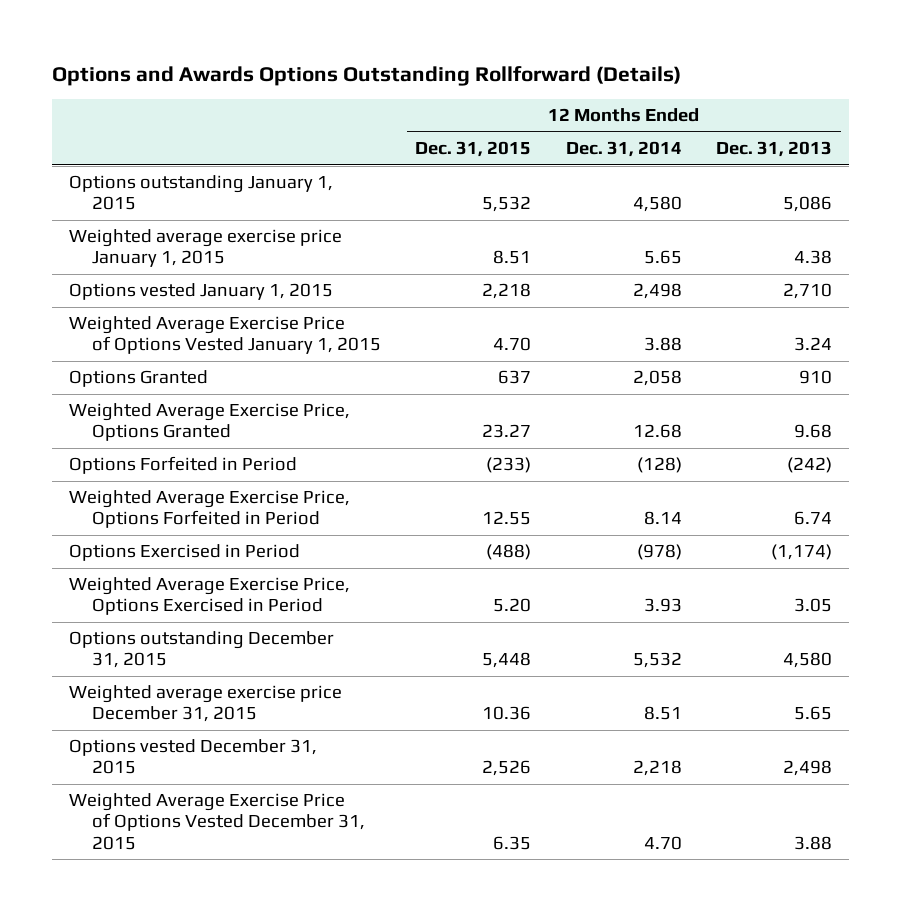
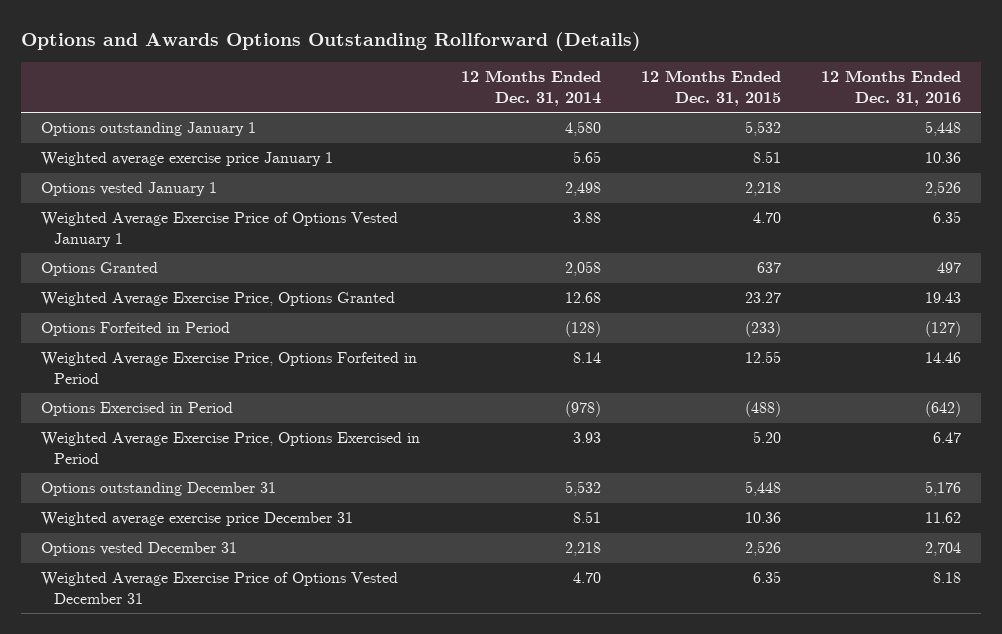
[716,141,833,158] Dec. 31, 2013 -> none
none -> [820,70,961,106] 12 Months Ended Dec. 31, 2016
[69,175,334,211] Options outstanding January 1, 2015 -> [41,122,257,137] Options outstanding January 1
[69,229,343,268] Weighted average exercise price January 1, 2015 -> [41,152,334,167] Weighted average exercise price January 1
[69,283,334,301] Options vested January 1, 2015 -> [41,182,218,197] Options vested January 1
[69,316,381,355] Weighted Average Exercise Price of Options Vested January 1, 2015 -> [41,212,399,247] Weighted Average Exercise Price of Options Vested January 1
[69,631,335,669] Options outstanding December 31, 2015 -> [41,482,277,497] Options outstanding December 31
[69,685,343,723] Weighted average exercise price December 31, 2015 -> [41,512,354,527] Weighted average exercise price December 31
[69,739,318,775] Options vested December 31, 2015 -> [41,542,238,557] Options vested December 31
[69,793,365,850] Weighted Average Exercise Price of Options Vested December 31, 2015 -> [41,572,399,604] Weighted Average Exercise Price of Options Vested December 31

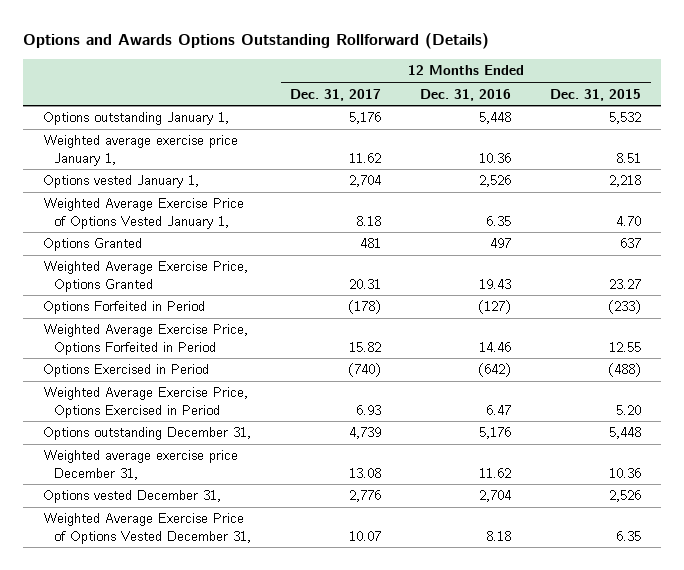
[460,70,601,106] 12 Months Ended Dec. 31, 2014 -> none
none -> [290,88,382,101] Dec. 31, 2017
[41,122,257,137] Options outstanding January 1 -> [42,112,229,126] Options outstanding January 1,
[41,152,334,167] Weighted average exercise price January 1 -> [42,135,238,166] Weighted average exercise price January 1,
[41,182,218,197] Options vested January 1 -> [42,175,199,189] Options vested January 1,
[41,212,399,247] Weighted Average Exercise Price of Options Vested January 1 -> [42,198,244,229] Weighted Average Exercise Price of Options Vested January 1,
[41,482,277,497] Options outstanding December 31 -> [42,427,251,441] Options outstanding December 31,
[41,512,354,527] Weighted average exercise price December 31 -> [42,450,238,480] Weighted average exercise price December 31,
[41,542,238,557] Options vested December 31 -> [42,490,221,504] Options vested December 31,
[41,572,399,604] Weighted Average Exercise Price of Options Vested December 31 -> [42,513,252,544] Weighted Average Exercise Price of Options Vested December 31,

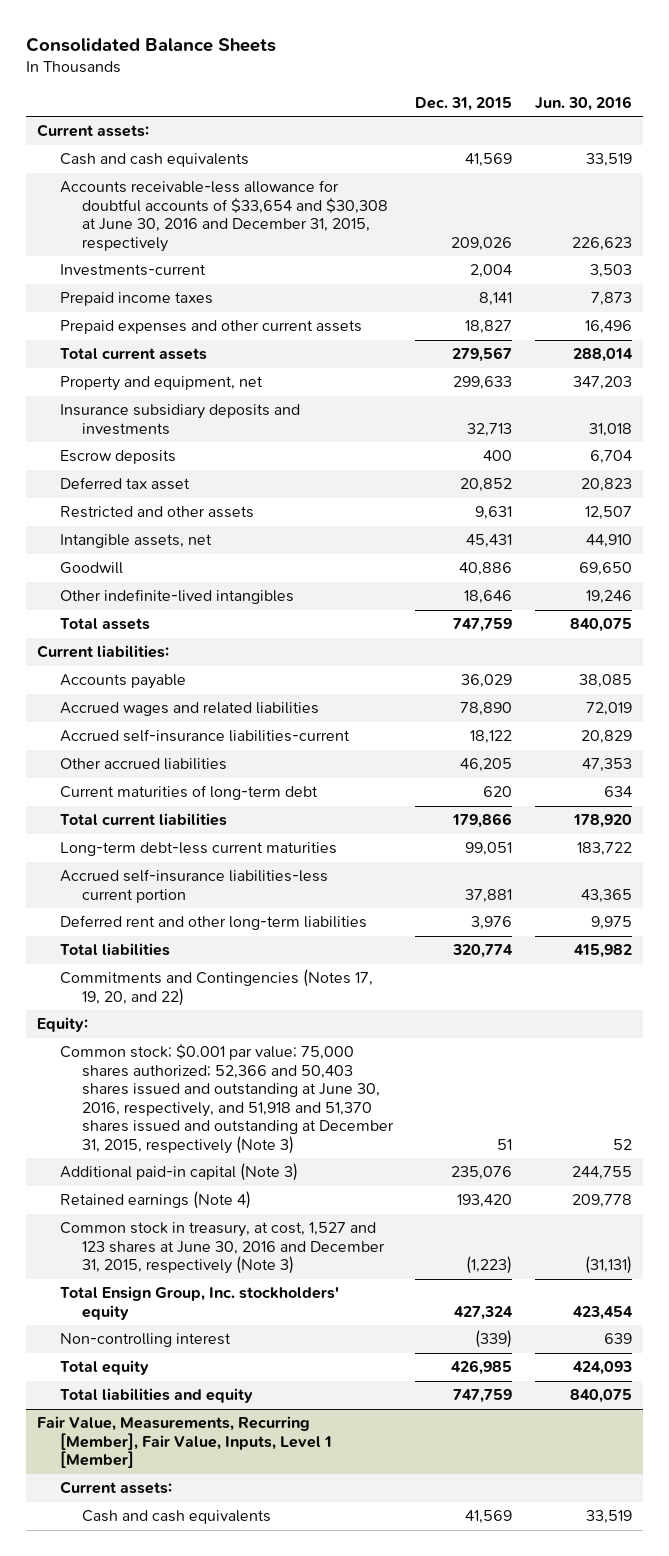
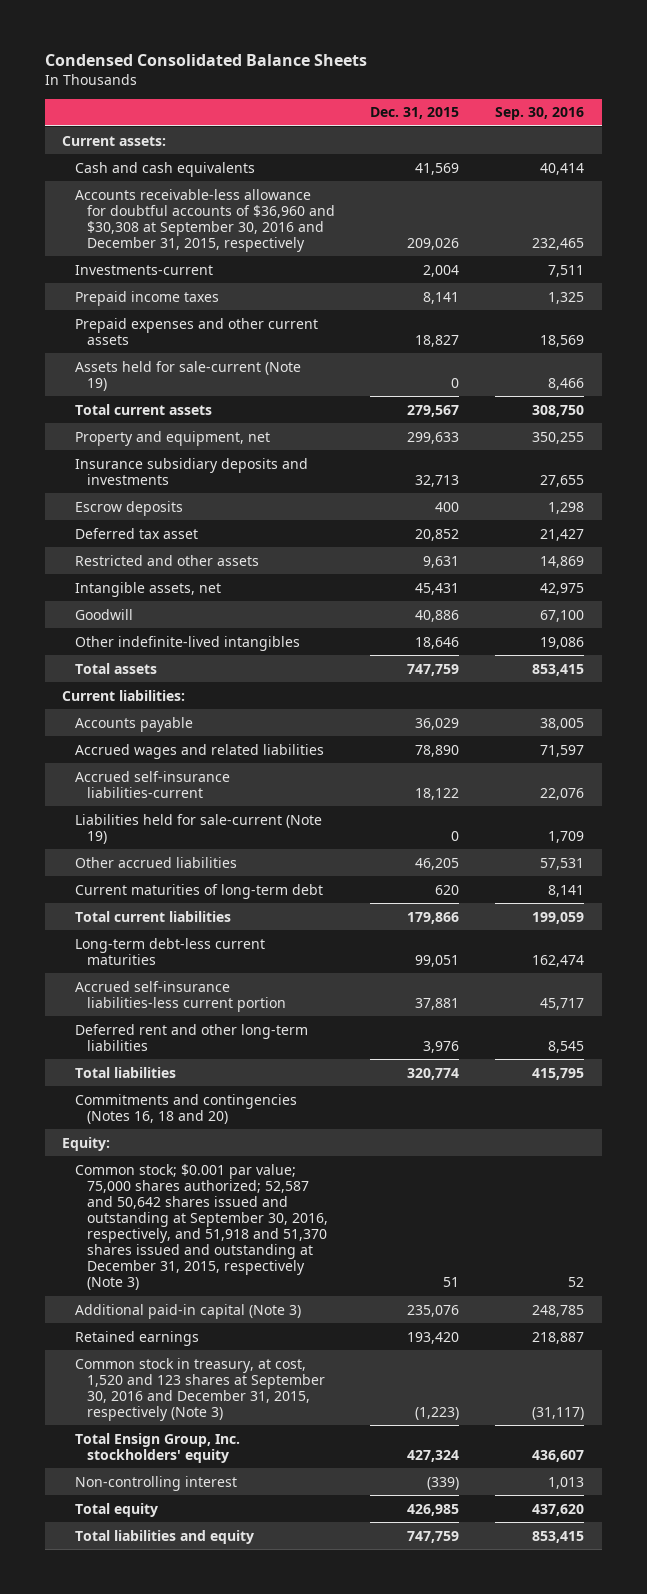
[26,36,277,52] Consolidated Balance Sheets -> [44,54,367,67] Condensed Consolidated Balance Sheets
[534,95,632,111] Jun. 30, 2016 -> none
none -> [495,107,585,121] Sep. 30, 2016
[59,180,388,252] Accounts receivable-less allowance for doubtful accounts of $33,654 and $30,308 at June 30, 2016 and December 31, 2015, respectively -> [74,188,335,252] Accounts receivable-less allowance for doubtful accounts of $36,960 and $30,308 at September 30, 2016 and December 31, 2015, respectively
none -> [74,360,301,391] Assets held for sale-current (Note 19)
none -> [74,813,322,844] Liabilities held for sale-current (Note 19)
[59,969,373,1006] Commitments and Contingencies (Notes 17, 19, 20, and 22) -> [74,1093,297,1124] Commitments and contingencies (Notes 16, 18 and 20)
[59,1044,394,1154] Common stock; $0.001 par value; 75,000 shares authorized; 52,366 and 50,403 shares issued and outstanding at June 30, 2016, respectively, and 51,918 and 51,370 shares issued and outstanding at December 31, 2015, respectively (Note 3) -> [74,1163,328,1291] Common stock; $0.001 par value; 75,000 shares authorized; 52,587 and 50,642 shares issued and outstanding at September 30, 2016, respectively, and 51,918 and 51,370 shares issued and outstanding at December 31, 2015, respectively (Note 3)
[59,1191,251,1210] Retained earnings (Note 4) -> [74,1330,199,1346] Retained earnings
[59,1222,385,1275] Common stock in treasury, at cost, 1,527 and 123 shares at June 30, 2016 and December 31, 2015, respectively (Note 3) -> [74,1357,325,1421] Common stock in treasury, at cost, 1,520 and 123 shares at September 30, 2016 and December 31, 2015, respectively (Note 3)
[37,1416,332,1469] Fair Value, Measurements, Recurring [Member], Fair Value, Inputs, Level 1 [Member] -> none
[59,1481,172,1495] Current assets: -> none
[81,1510,271,1525] Cash and cash equivalents -> none

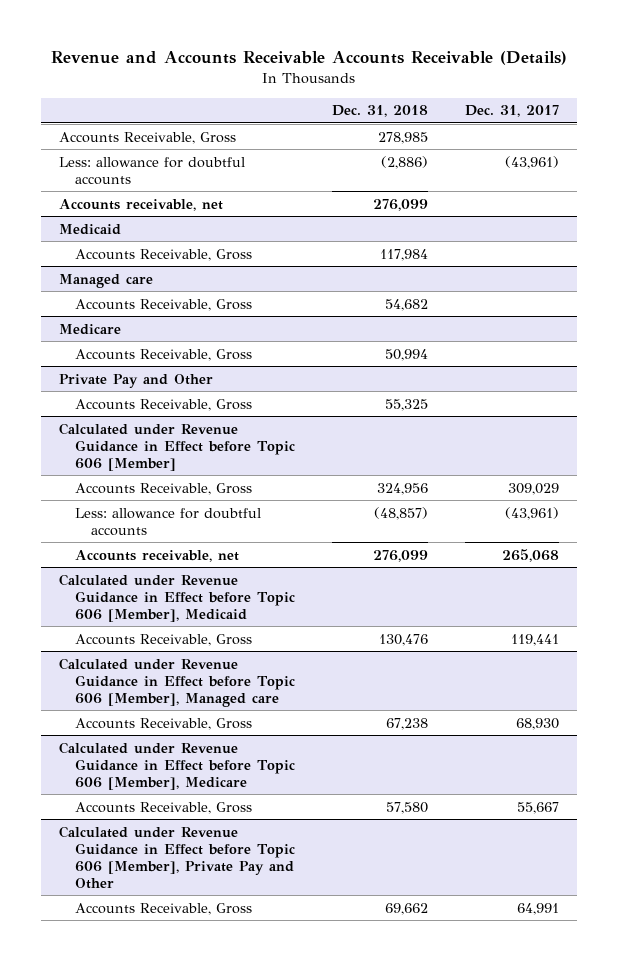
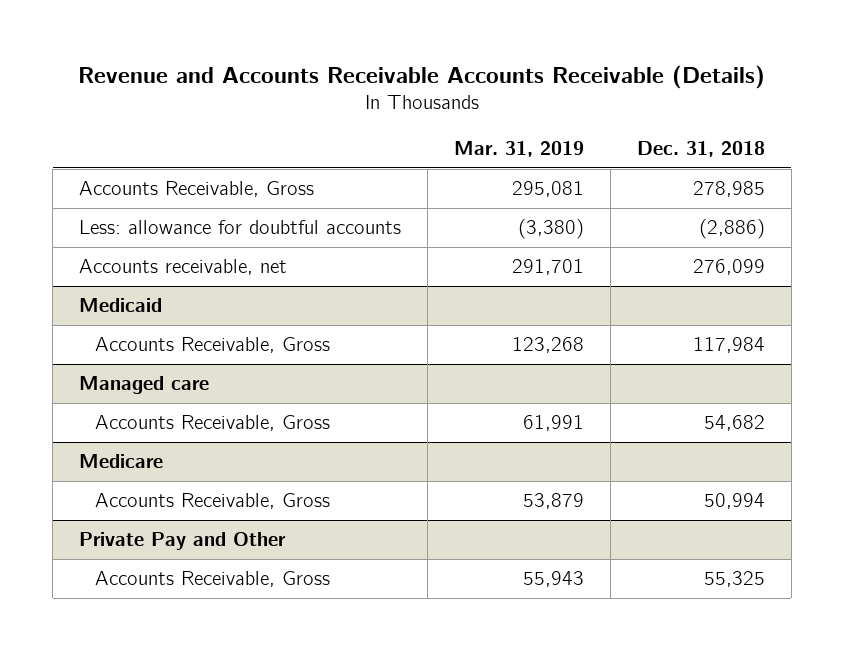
[464,105,559,118] Dec. 31, 2017 -> none
none -> [453,140,584,157] Mar. 31, 2019
[59,422,296,471] Calculated under Revenue Guidance in Effect before Topic 606 [Member] -> none
[75,482,253,495] Accounts Receivable, Gross -> none
[75,507,262,536] Less: allowance for doubtful accounts -> none
[75,549,240,562] Accounts receivable, net -> none
[59,573,296,622] Calculated under Revenue Guidance in Effect before Topic 606 [Member], Medicaid -> none
[75,633,253,646] Accounts Receivable, Gross -> none
[59,657,296,707] Calculated under Revenue Guidance in Effect before Topic 606 [Member], Managed care -> none
[75,717,253,730] Accounts Receivable, Gross -> none
[59,741,296,790] Calculated under Revenue Guidance in Effect before Topic 606 [Member], Medicare -> none
[75,801,253,814] Accounts Receivable, Gross -> none
[59,825,296,889] Calculated under Revenue Guidance in Effect before Topic 606 [Member], Private Pay and Other -> none
[75,902,253,915] Accounts Receivable, Gross -> none

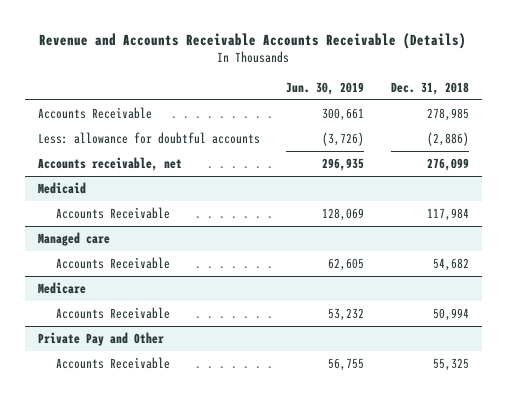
[453,140,584,157] Mar. 31, 2019 -> none
none -> [286,81,365,95] Jun. 30, 2019
[79,181,315,198] Accounts Receivable, Gross -> [38,106,153,119] Accounts Receivable
[94,337,330,354] Accounts Receivable, Gross -> [55,206,170,219] Accounts Receivable
[94,415,330,432] Accounts Receivable, Gross -> [55,256,170,269] Accounts Receivable
[94,493,330,510] Accounts Receivable, Gross -> [55,306,170,319] Accounts Receivable
[94,571,330,588] Accounts Receivable, Gross -> [55,356,170,369] Accounts Receivable

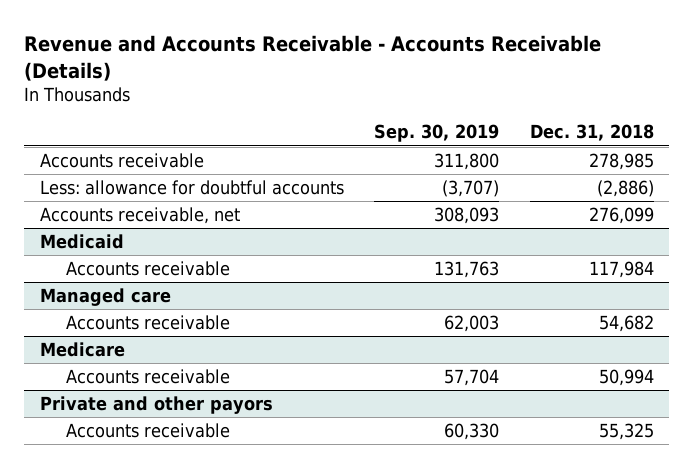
[39,32,467,49] Revenue and Accounts Receivable Accounts Receivable (Details) -> [24,35,602,82] Revenue and Accounts Receivable - Accounts Receivable (Details)
[286,81,365,95] Jun. 30, 2019 -> none
none -> [374,124,500,143] Sep. 30, 2019
[38,106,153,119] Accounts Receivable -> [39,152,204,168] Accounts receivable
[55,206,170,219] Accounts Receivable -> [65,260,230,276] Accounts receivable
[55,256,170,269] Accounts Receivable -> [65,314,230,330] Accounts receivable
[55,306,170,319] Accounts Receivable -> [65,368,230,384] Accounts receivable
[38,331,165,346] Private Pay and Other -> [39,395,273,414] Private and other payors
[55,356,170,369] Accounts Receivable -> [65,422,230,438] Accounts receivable

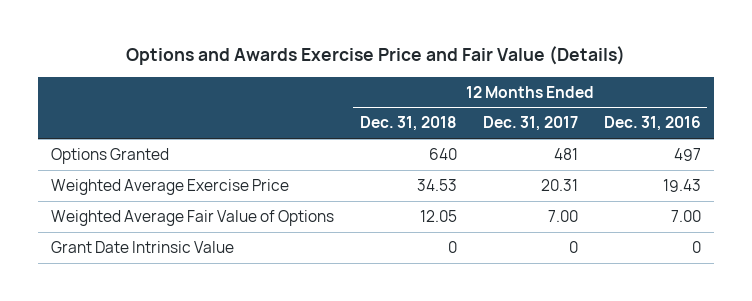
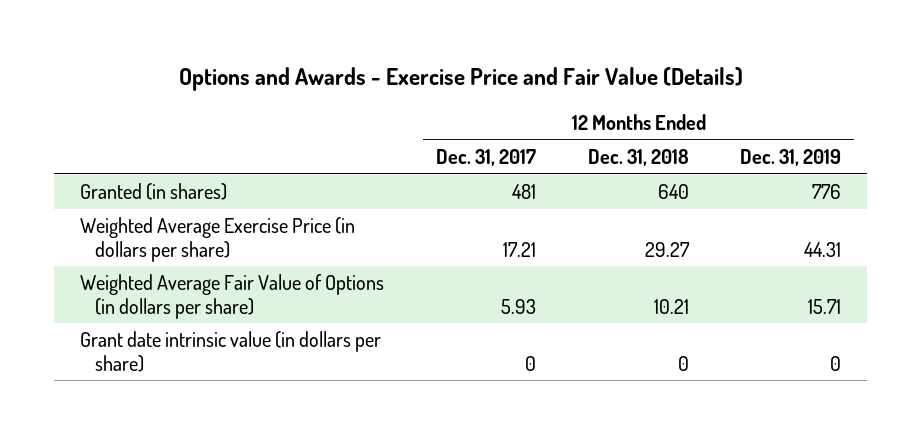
[125,46,625,66] Options and Awards Exercise Price and Fair Value (Details) -> [178,67,743,92] Options and Awards - Exercise Price and Fair Value (Details)
[603,116,701,132] Dec. 31, 2016 -> none
none -> [740,149,842,167] Dec. 31, 2019
[50,147,169,164] Options Granted -> [80,183,228,201] Granted (in shares)
[50,178,289,195] Weighted Average Exercise Price -> [80,217,356,262] Weighted Average Exercise Price (in dollars per share)
[416,178,457,191] 34.53 -> [644,241,690,257] 29.27
[540,178,578,191] 20.31 -> [502,241,536,257] 17.21
[50,209,334,226] Weighted Average Fair Value of Options -> [80,274,385,319] Weighted Average Fair Value of Options (in dollars per share)
[419,209,457,222] 12.05 -> [653,298,689,314] 10.21
[547,209,578,222] 7.00 -> [500,298,536,314] 5.93
[50,240,234,253] Grant Date Intrinsic Value -> [80,331,382,372] Grant date intrinsic value (in dollars per share)

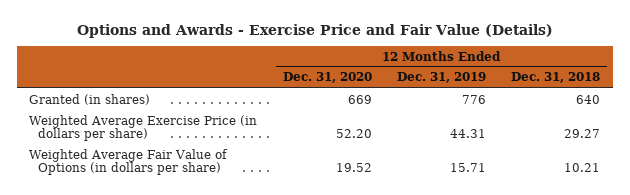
[435,149,536,167] Dec. 31, 2017 -> none
none -> [282,72,372,84] Dec. 31, 2020
[80,331,382,372] Grant date intrinsic value (in dollars per share) -> none

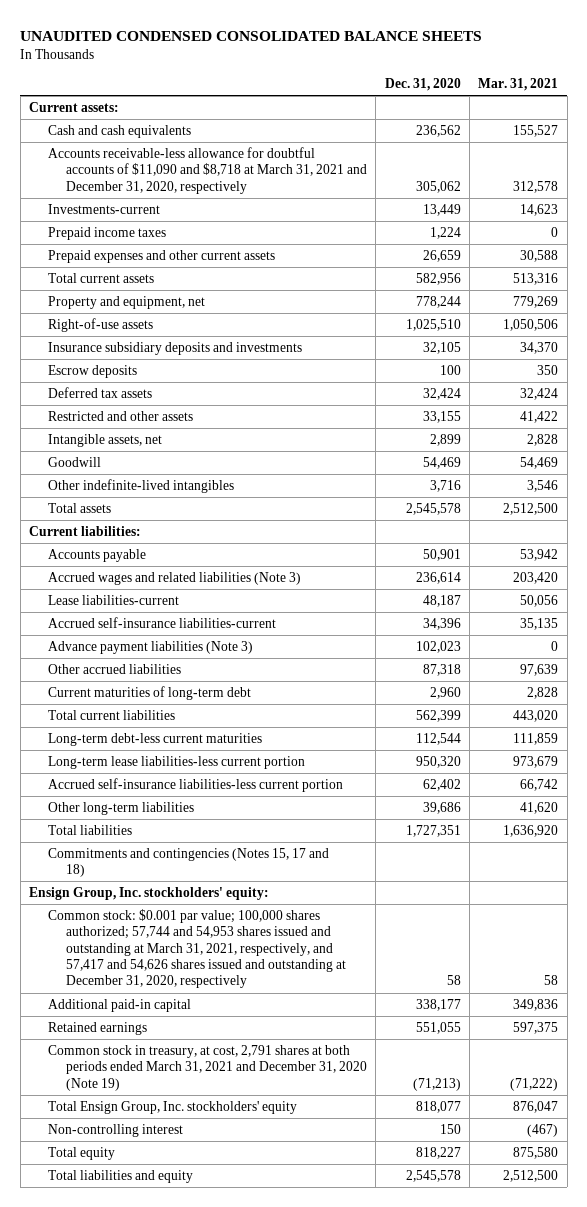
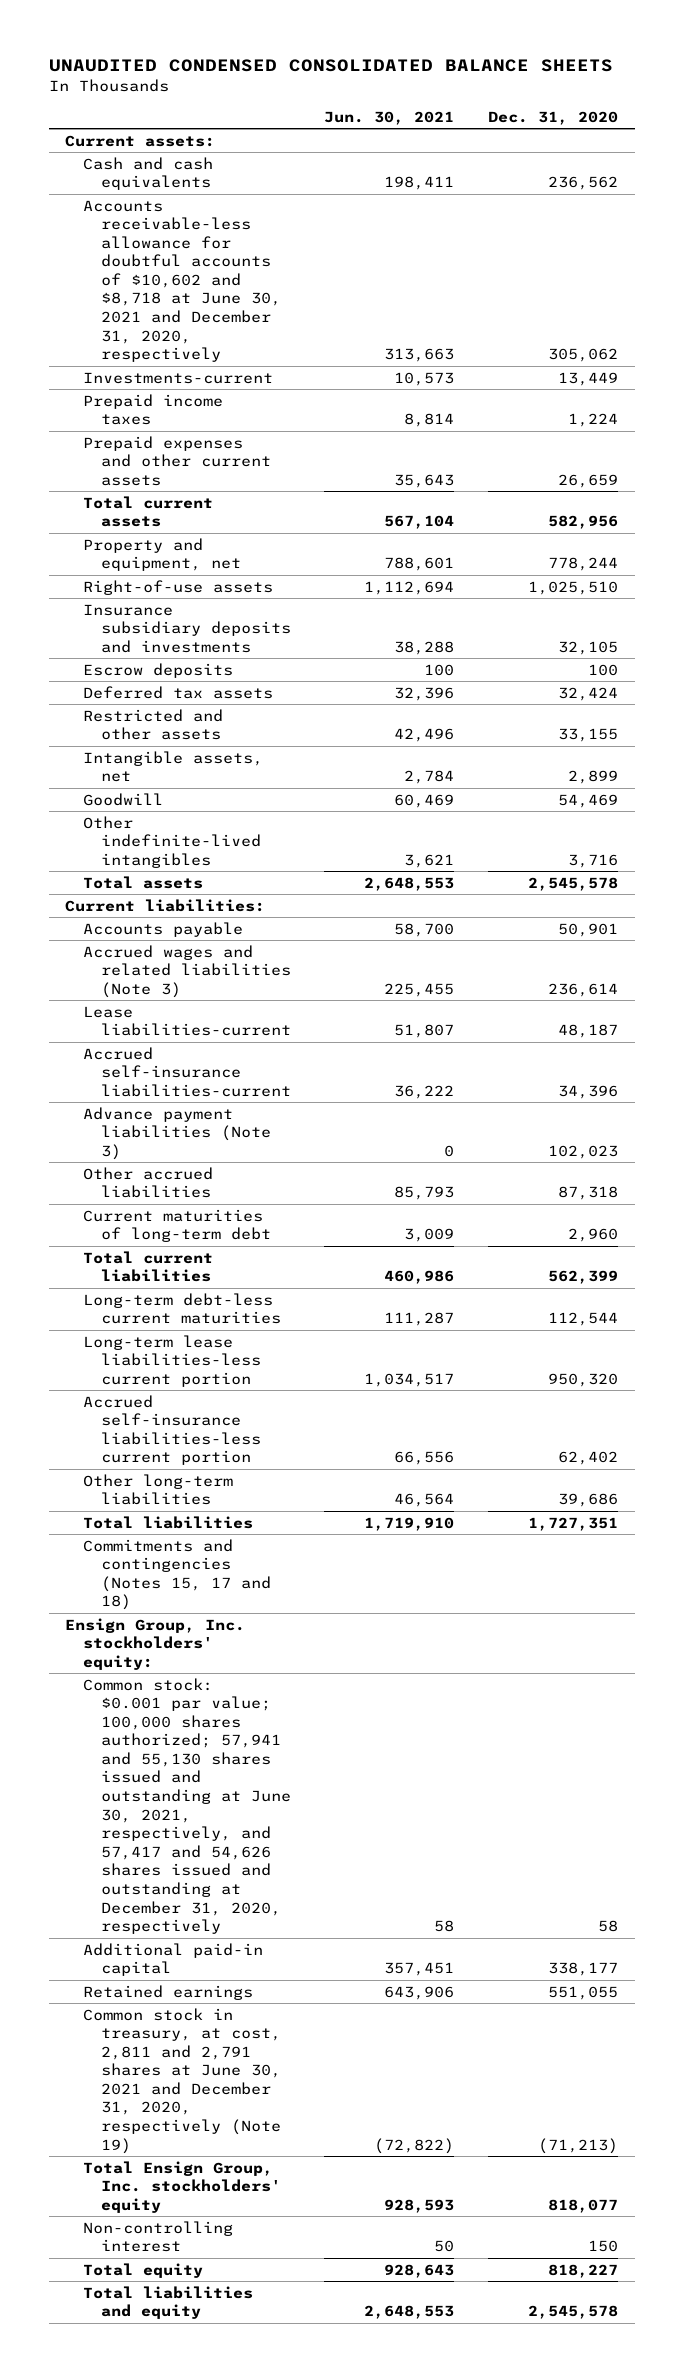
[478,78,559,92] Mar. 31, 2021 -> none
none -> [324,111,455,126] Jun. 30, 2021
[47,146,368,194] Accounts receivable-less allowance for doubtful accounts of $11,090 and $8,718 at March 31, 2021 and December 31, 2020, respectively -> [83,199,282,363] Accounts receivable-less allowance for doubtful accounts of $10,602 and $8,718 at June 30, 2021 and December 31, 2020, respectively
[47,908,347,989] Common stock: $0.001 par value; 100,000 shares authorized; 57,744 and 54,953 shares issued and outstanding at March 31, 2021, respectively, and 57,417 and 54,626 shares issued and outstanding at December 31, 2020, respectively -> [83,1677,292,1935] Common stock: $0.001 par value; 100,000 shares authorized; 57,941 and 55,130 shares issued and outstanding at June 30, 2021, respectively, and 57,417 and 54,626 shares issued and outstanding at December 31, 2020, respectively
[47,1044,368,1091] Common stock in treasury, at cost, 2,791 shares at both periods ended March 31, 2021 and December 31, 2020 (Note 19) -> [83,2007,282,2154] Common stock in treasury, at cost, 2,811 and 2,791 shares at June 30, 2021 and December 31, 2020, respectively (Note 19)

